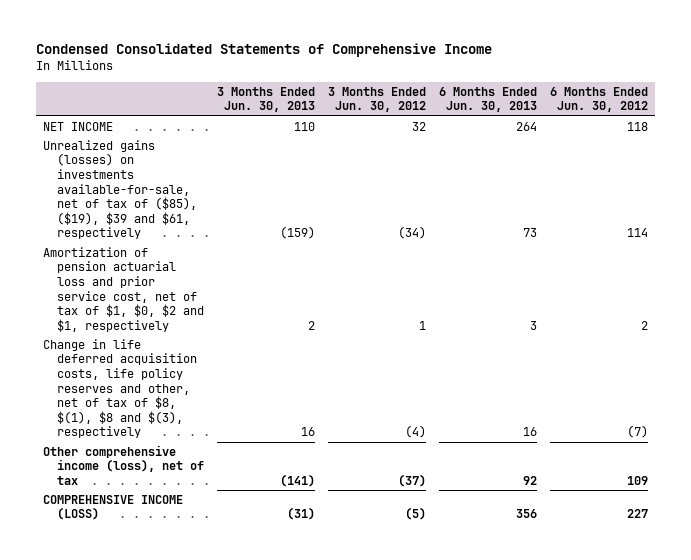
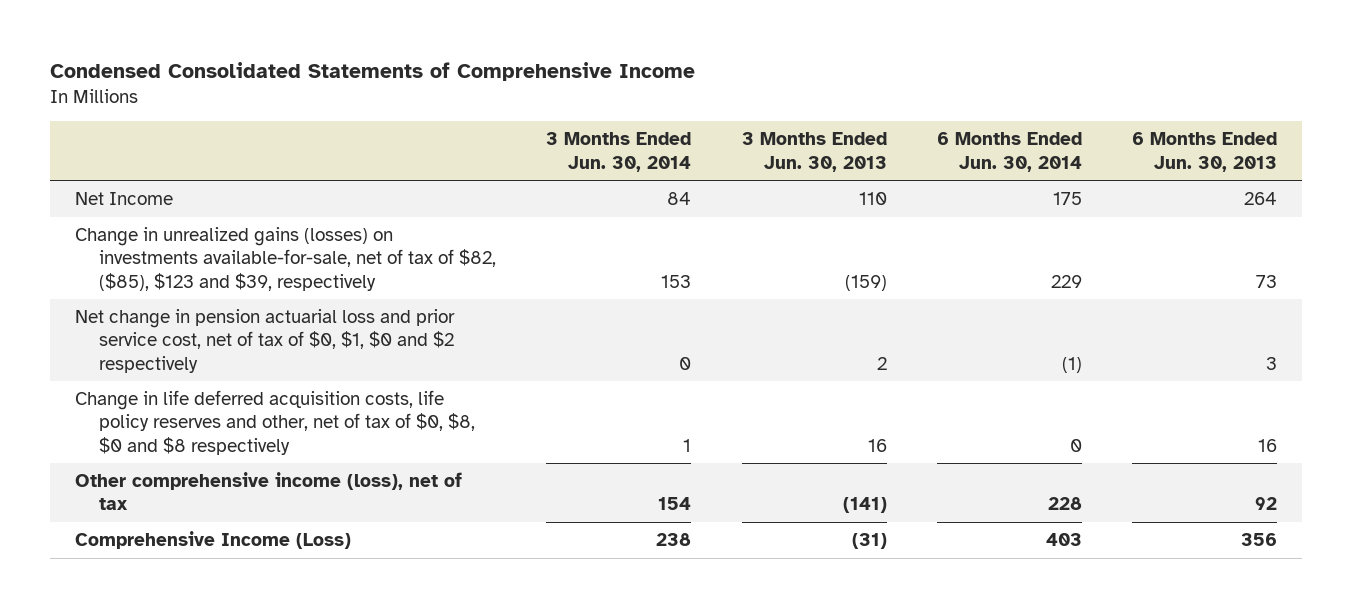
[327,86,426,113] 3 Months Ended Jun. 30, 2012 -> none
[550,86,649,113] 6 Months Ended Jun. 30, 2012 -> none
none -> [546,132,692,172] 3 Months Ended Jun. 30, 2014
none -> [936,132,1082,172] 6 Months Ended Jun. 30, 2014
[42,121,113,131] NET INCOME -> [74,192,173,206] Net Income
[42,139,197,240] Unrealized gains (losses) on investments available-for-sale, net of tax of ($85), ($19), $39 and $61, respectively -> [74,227,497,291] Change in unrealized gains (losses) on investments available-for-sale, net of tax of $82, ($85), $123 and $39, respectively
[42,246,204,332] Amortization of pension actuarial loss and prior service cost, net of tax of $1, $0, $2 and $1, respectively -> [74,309,455,373] Net change in pension actuarial loss and prior service cost, net of tax of $0, $1, $0 and $2 respectively
[42,338,197,439] Change in life deferred acquisition costs, life policy reserves and other, net of tax of $8, $(1), $8 and $(3), respectively -> [74,390,476,455] Change in life deferred acquisition costs, life policy reserves and other, net of tax of $0, $8, $0 and $8 respectively
[42,494,183,521] COMPREHENSIVE INCOME (LOSS) -> [74,531,351,550] Comprehensive Income (Loss)

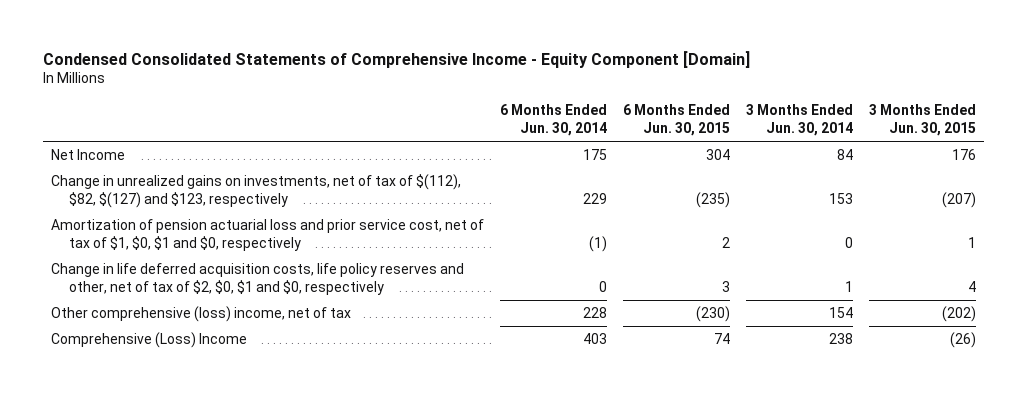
[49,62,695,82] Condensed Consolidated Statements of Comprehensive Income -> [43,50,751,68] Condensed Consolidated Statements of Comprehensive Income - Equity Component [Domain]
[741,132,887,172] 3 Months Ended Jun. 30, 2013 -> none
[1131,132,1277,172] 6 Months Ended Jun. 30, 2013 -> none
none -> [622,104,730,136] 6 Months Ended Jun. 30, 2015
none -> [868,104,976,136] 3 Months Ended Jun. 30, 2015
[74,227,497,291] Change in unrealized gains (losses) on investments available-for-sale, net of tax of $82, ($85), $123 and $39, respectively -> [51,174,462,208] Change in unrealized gains on investments, net of tax of $(112), $82, $(127) and $123, respectively
[74,309,455,373] Net change in pension actuarial loss and prior service cost, net of tax of $0, $1, $0 and $2 respectively -> [51,219,485,251] Amortization of pension actuarial loss and prior service cost, net of tax of $1, $0, $1 and $0, respectively
[74,390,476,455] Change in life deferred acquisition costs, life policy reserves and other, net of tax of $0, $8, $0 and $8 respectively -> [51,263,465,295] Change in life deferred acquisition costs, life policy reserves and other, net of tax of $2, $0, $1 and $0, respectively
[74,472,462,511] Other comprehensive income (loss), net of tax -> [51,306,352,323] Other comprehensive (loss) income, net of tax
[74,531,351,550] Comprehensive Income (Loss) -> [51,332,248,349] Comprehensive (Loss) Income

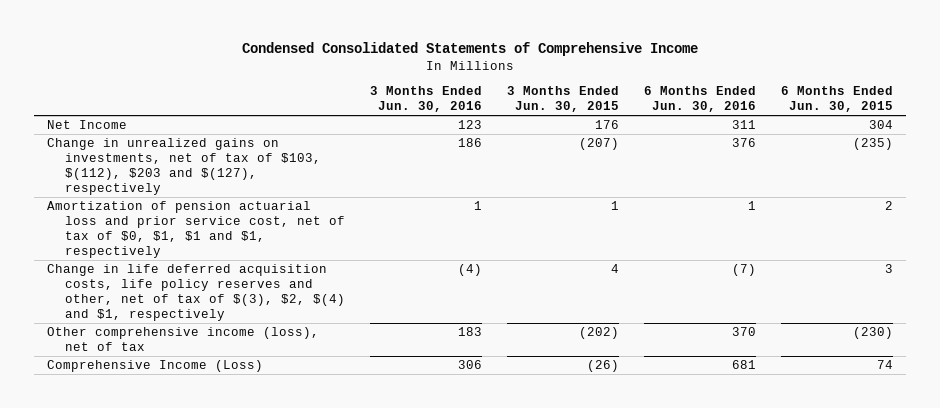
[43,50,751,68] Condensed Consolidated Statements of Comprehensive Income - Equity Component [Domain] -> [242,42,699,57] Condensed Consolidated Statements of Comprehensive Income
[500,104,608,136] 6 Months Ended Jun. 30, 2014 -> none
[745,104,853,136] 3 Months Ended Jun. 30, 2014 -> none
none -> [369,86,482,113] 3 Months Ended Jun. 30, 2016
none -> [644,86,757,113] 6 Months Ended Jun. 30, 2016
[51,174,462,208] Change in unrealized gains on investments, net of tax of $(112), $82, $(127) and $123, respectively -> [46,138,321,196] Change in unrealized gains on investments, net of tax of $103, $(112), $203 and $(127), respectively
[51,219,485,251] Amortization of pension actuarial loss and prior service cost, net of tax of $1, $0, $1 and $0, respectively -> [46,201,345,259] Amortization of pension actuarial loss and prior service cost, net of tax of $0, $1, $1 and $1, respectively
[51,263,465,295] Change in life deferred acquisition costs, life policy reserves and other, net of tax of $2, $0, $1 and $0, respectively -> [46,264,345,322] Change in life deferred acquisition costs, life policy reserves and other, net of tax of $(3), $2, $(4) and $1, respectively
[51,306,352,323] Other comprehensive (loss) income, net of tax -> [46,327,319,352] Other comprehensive income (loss), net of tax
[51,332,248,349] Comprehensive (Loss) Income -> [46,360,263,373] Comprehensive Income (Loss)

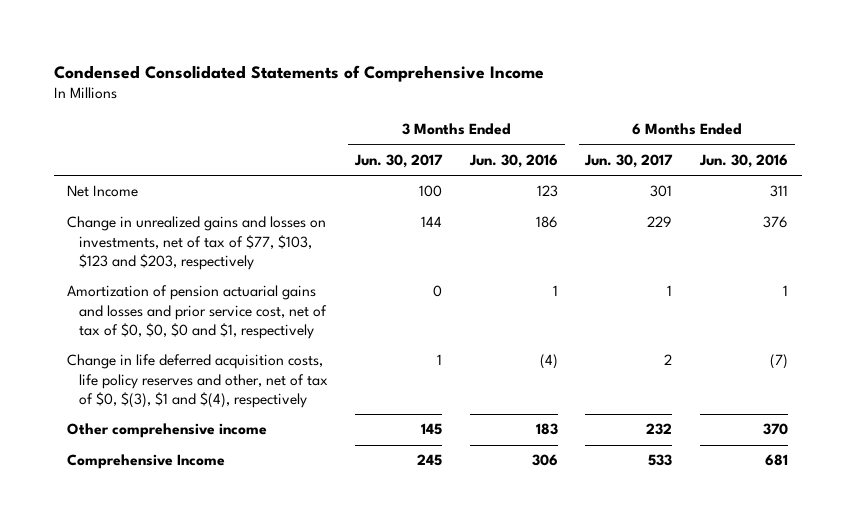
[507,86,620,113] 3 Months Ended Jun. 30, 2015 -> none
[781,86,894,113] 6 Months Ended Jun. 30, 2015 -> none
none -> [354,153,444,168] Jun. 30, 2017
none -> [584,153,674,168] Jun. 30, 2017
[46,138,321,196] Change in unrealized gains on investments, net of tax of $103, $(112), $203 and $(127), respectively -> [67,216,327,270] Change in unrealized gains and losses on investments, net of tax of $77, $103, $123 and $203, respectively
[46,201,345,259] Amortization of pension actuarial loss and prior service cost, net of tax of $0, $1, $1 and $1, respectively -> [67,285,327,339] Amortization of pension actuarial gains and losses and prior service cost, net of tax of $0, $0, $0 and $1, respectively
[46,264,345,322] Change in life deferred acquisition costs, life policy reserves and other, net of tax of $(3), $2, $(4) and $1, respectively -> [67,354,328,408] Change in life deferred acquisition costs, life policy reserves and other, net of tax of $0, $(3), $1 and $(4), respectively
[46,327,319,352] Other comprehensive income (loss), net of tax -> [67,423,268,439] Other comprehensive income
[46,360,263,373] Comprehensive Income (Loss) -> [67,454,226,470] Comprehensive Income

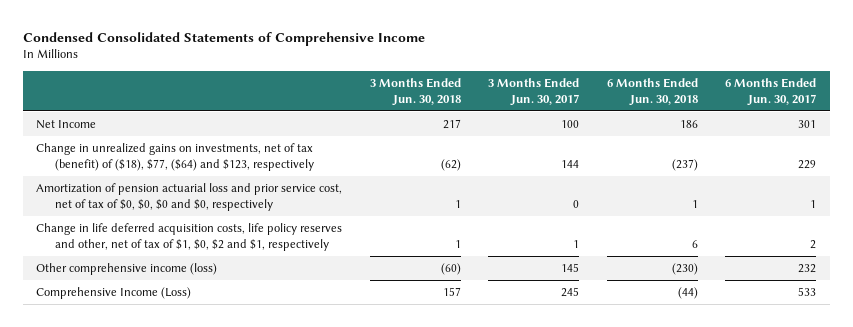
[468,153,558,168] Jun. 30, 2016 -> none
[699,153,789,168] Jun. 30, 2016 -> none
none -> [369,78,461,106] 3 Months Ended Jun. 30, 2018
none -> [606,78,698,106] 6 Months Ended Jun. 30, 2018
[67,216,327,270] Change in unrealized gains and losses on investments, net of tax of $77, $103, $123 and $203, respectively -> [36,143,314,171] Change in unrealized gains on investments, net of tax (benefit) of ($18), $77, ($64) and $123, respectively
[67,285,327,339] Amortization of pension actuarial gains and losses and prior service cost, net of tax of $0, $0, $0 and $1, respectively -> [36,183,343,211] Amortization of pension actuarial loss and prior service cost, net of tax of $0, $0, $0 and $0, respectively
[67,354,328,408] Change in life deferred acquisition costs, life policy reserves and other, net of tax of $0, $(3), $1 and $(4), respectively -> [36,223,343,251] Change in life deferred acquisition costs, life policy reserves and other, net of tax of $1, $0, $2 and $1, respectively
[67,423,268,439] Other comprehensive income -> [36,263,218,276] Other comprehensive income (loss)
[67,454,226,470] Comprehensive Income -> [36,287,192,300] Comprehensive Income (Loss)

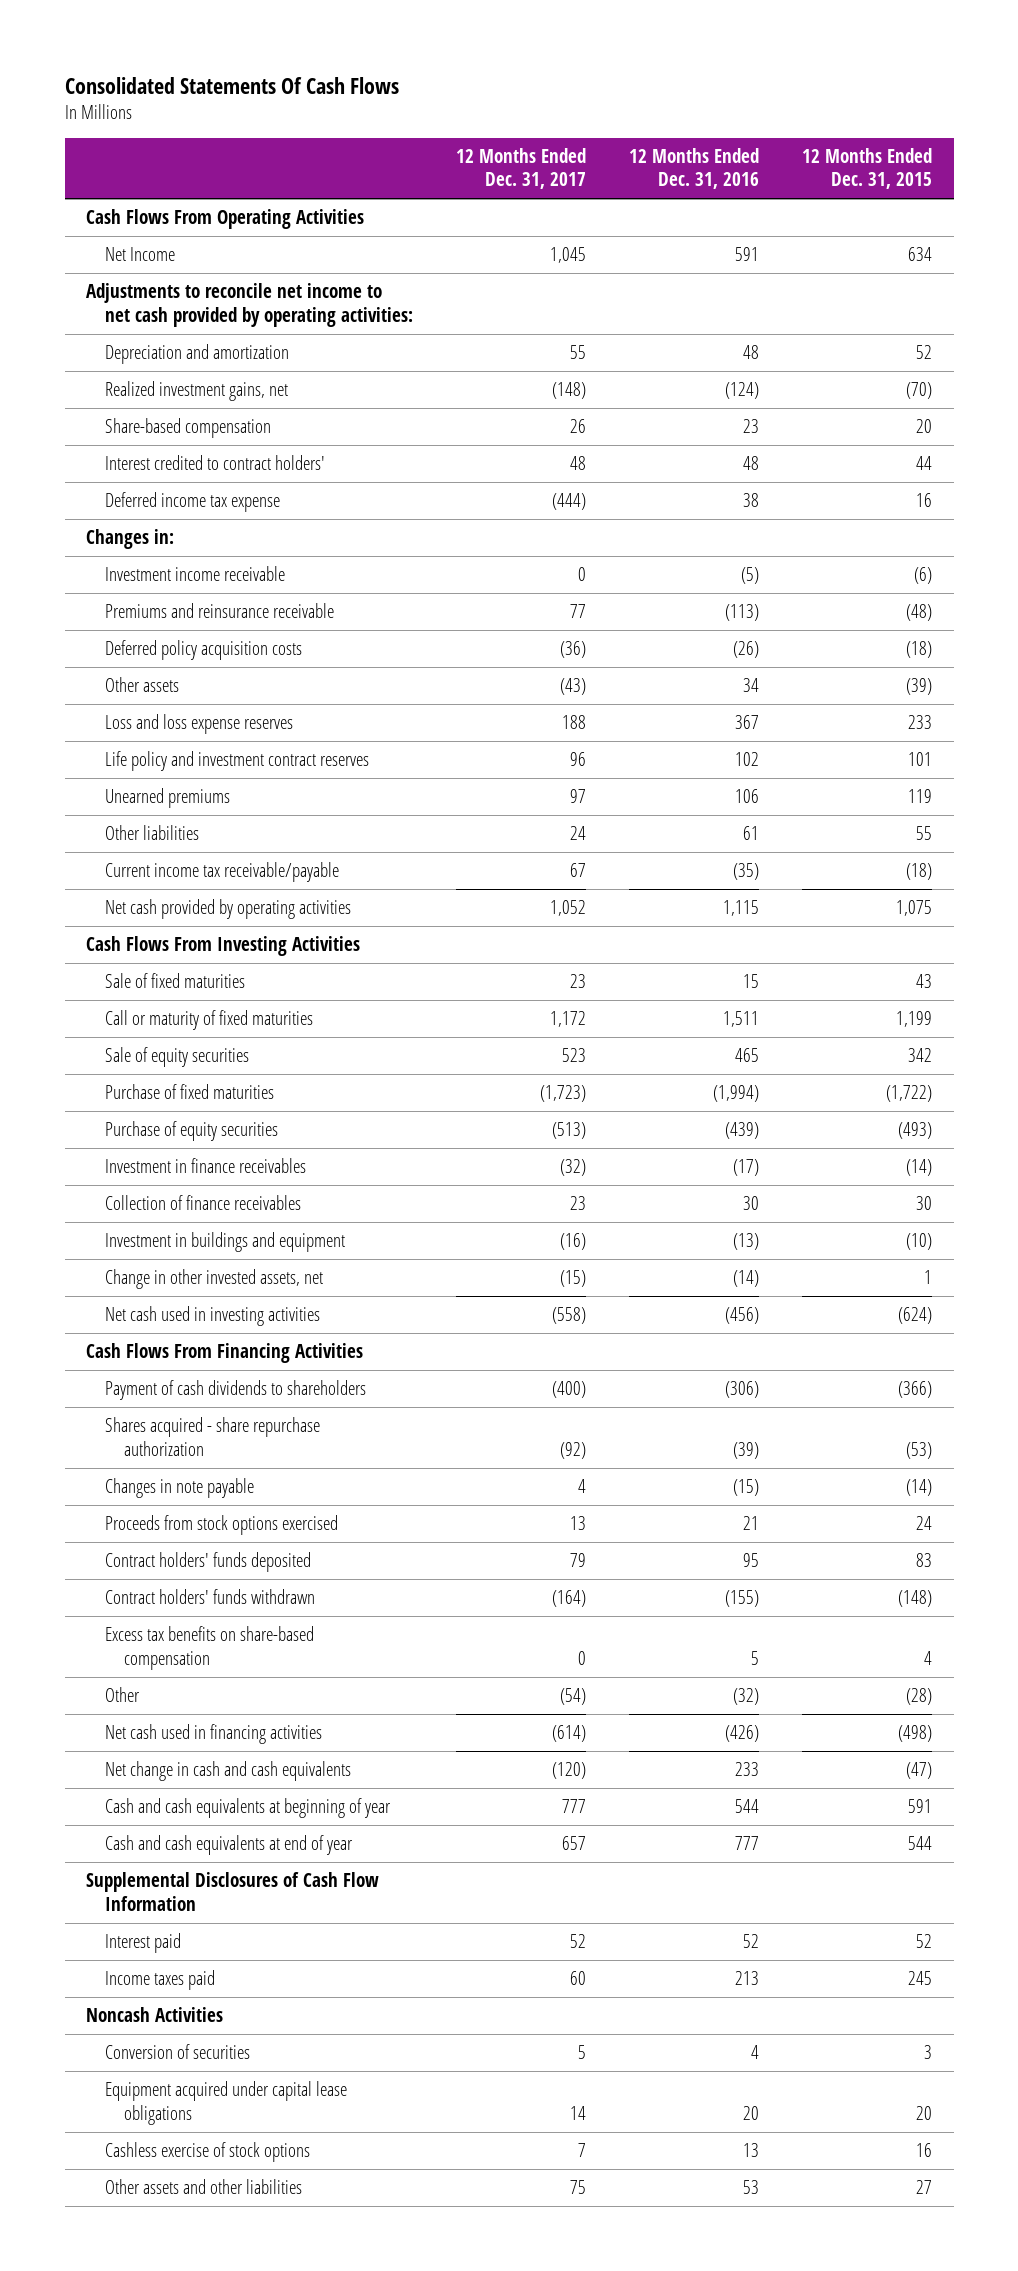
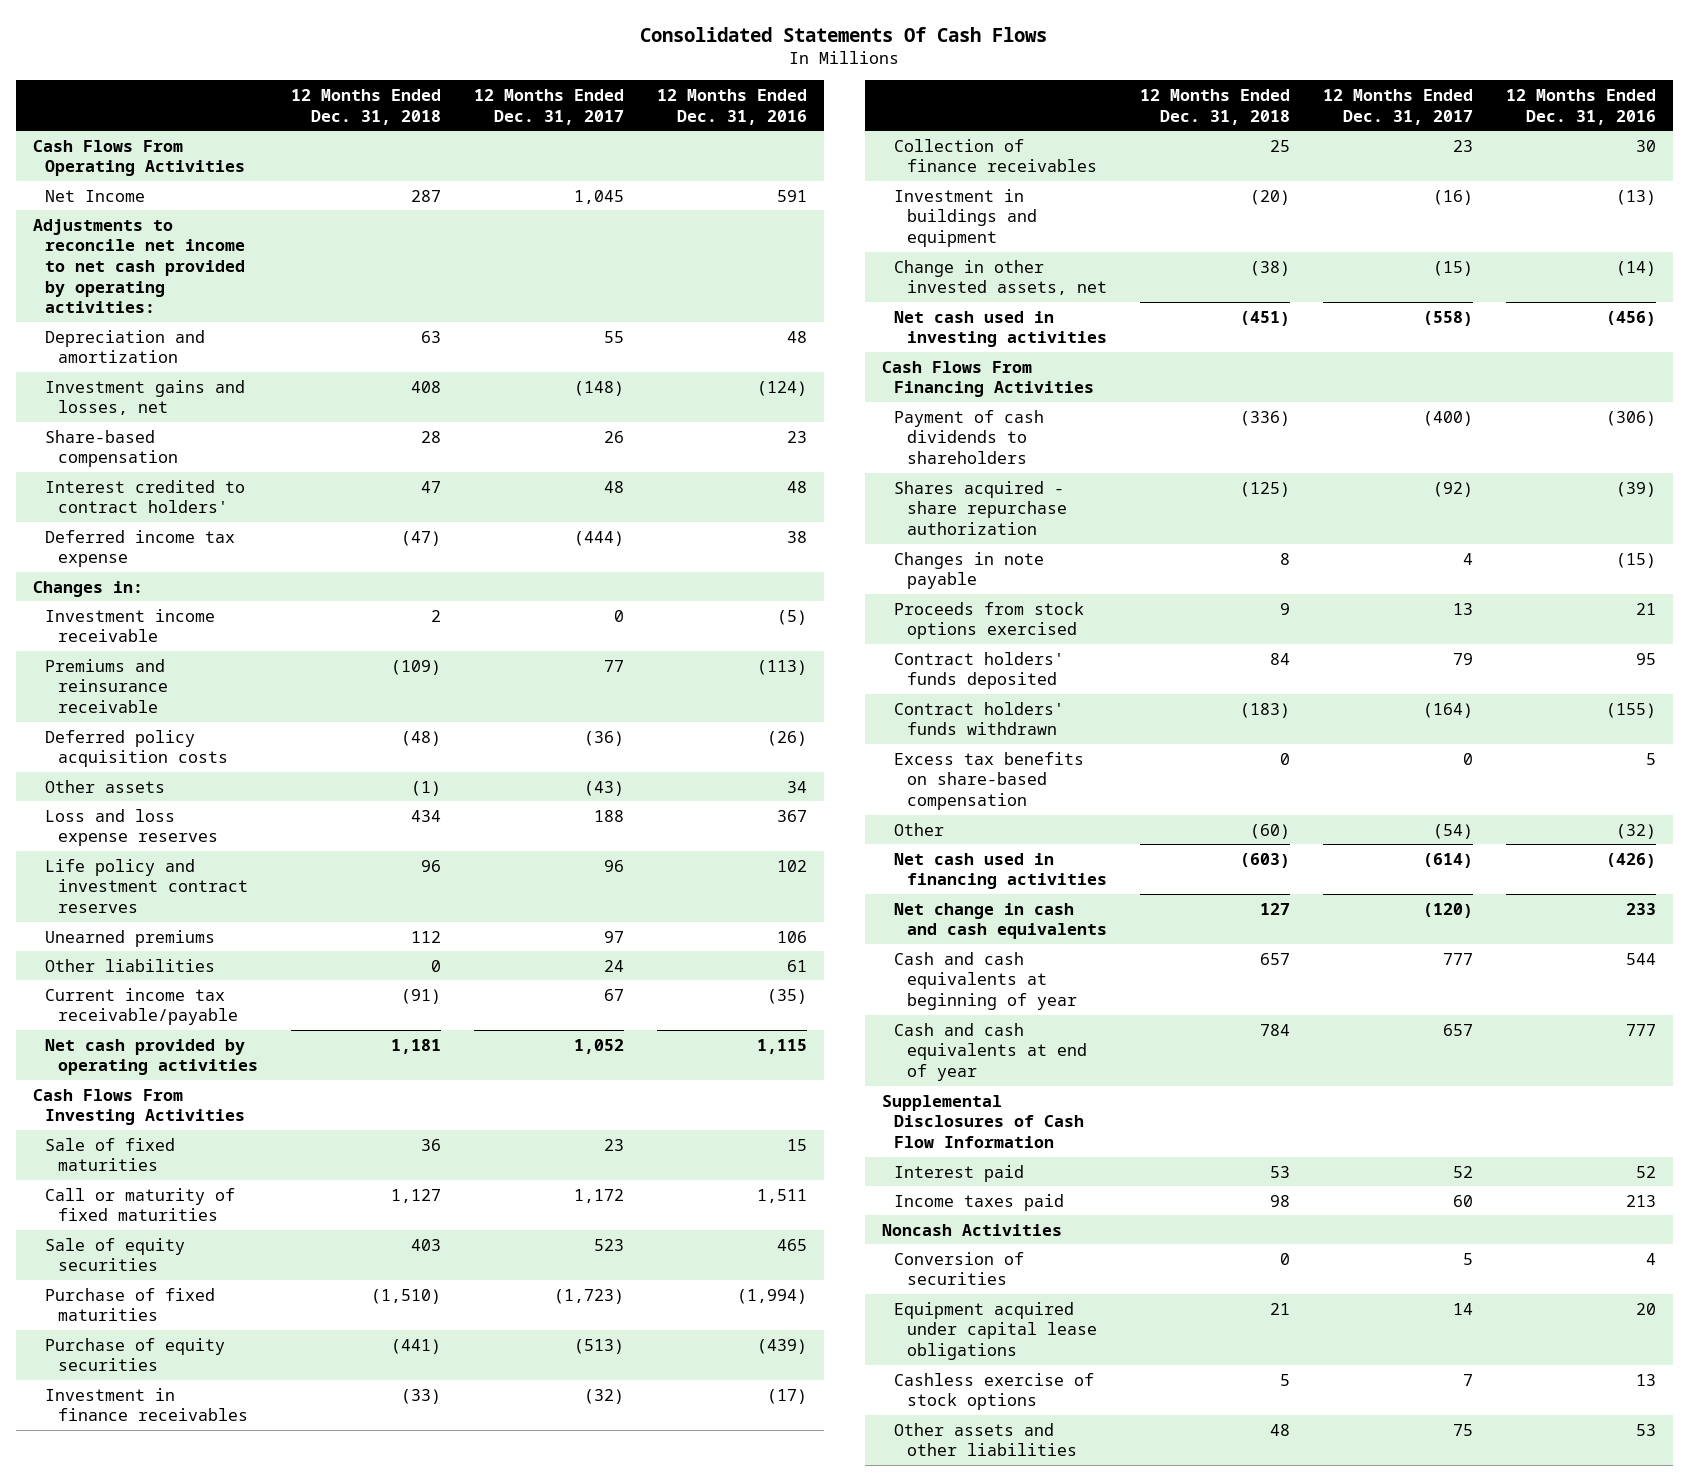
[802,148,933,190] 12 Months Ended Dec. 31, 2015 -> none
none -> [291,88,442,125] 12 Months Ended Dec. 31, 2018
[104,381,288,402] Realized investment gains, net -> [45,379,246,416] Investment gains and losses, net

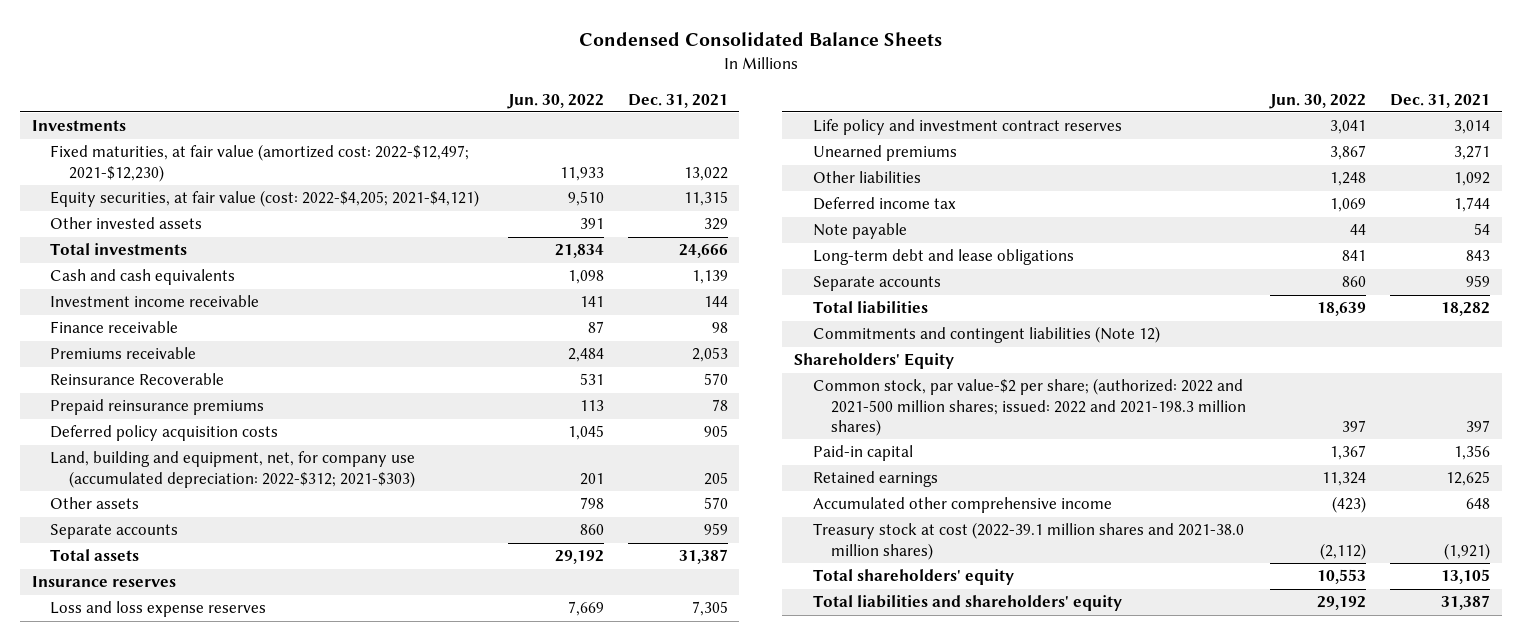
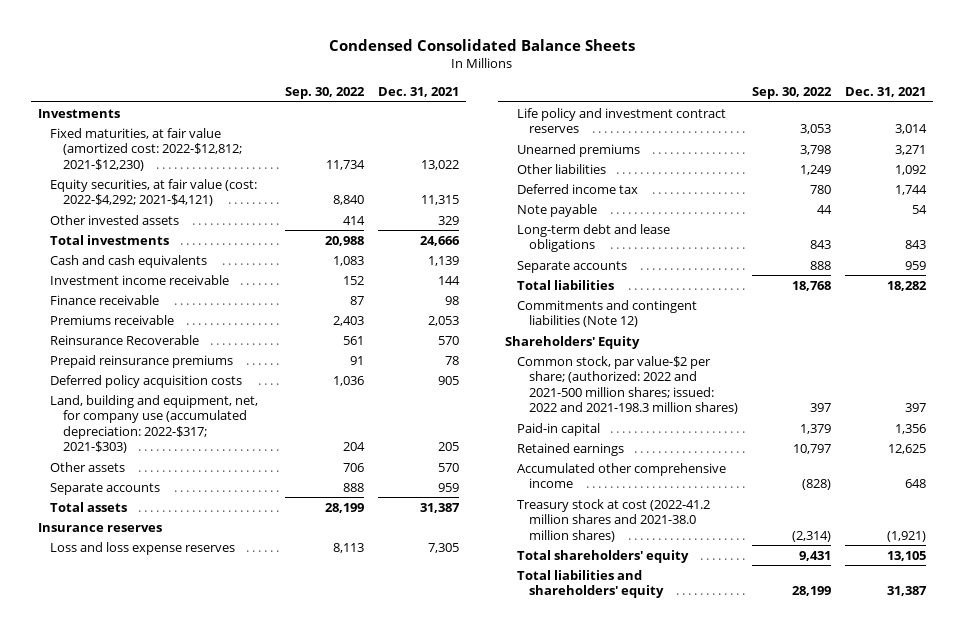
[506,93,604,109] Jun. 30, 2022 -> none
none -> [285,87,366,100] Sep. 30, 2022
[50,144,470,182] Fixed maturities, at fair value (amortized cost: 2022-$12,497; 2021-$12,230) -> [50,127,242,171] Fixed maturities, at fair value (amortized cost: 2022-$12,812; 2021-$12,230)
[50,190,480,208] Equity securities, at fair value (cost: 2022-$4,205; 2021-$4,121) -> [50,178,258,207] Equity securities, at fair value (cost: 2022-$4,292; 2021-$4,121)
[50,451,416,488] Land, building and equipment, net, for company use (accumulated depreciation: 2022-$312; 2021-$303) -> [50,394,259,454] Land, building and equipment, net, for company use (accumulated depreciation: 2022-$317; 2021-$303)
[812,522,1244,560] Treasury stock at cost (2022-39.1 million shares and 2021-38.0 million shares) -> [517,498,711,542] Treasury stock at cost (2022-41.2 million shares and 2021-38.0 million shares)

